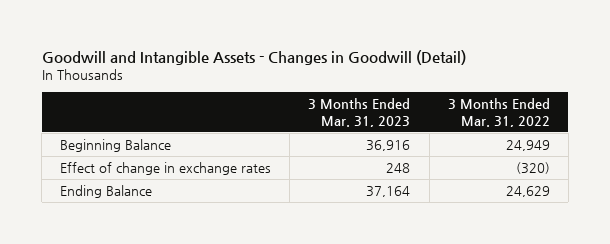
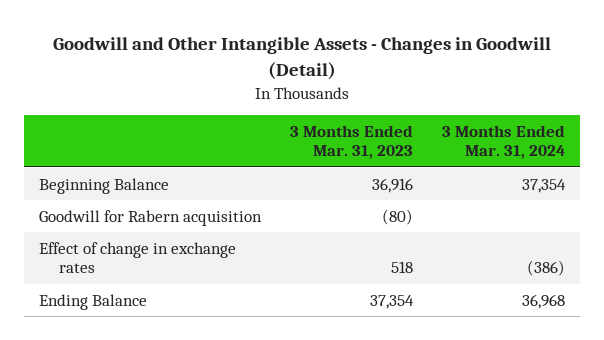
[41,49,466,65] Goodwill and Intangible Assets - Changes in Goodwill (Detail) -> [53,37,552,80] Goodwill and Other Intangible Assets - Changes in Goodwill (Detail)
[447,97,550,127] 3 Months Ended Mar. 31, 2022 -> none
none -> [442,124,566,160] 3 Months Ended Mar. 31, 2024
none -> [38,209,262,226] Goodwill for Rabern acquisition
[386,163,411,174] 248 -> [391,261,414,274] 518
[366,186,411,198] 37,164 -> [370,294,415,309] 37,354

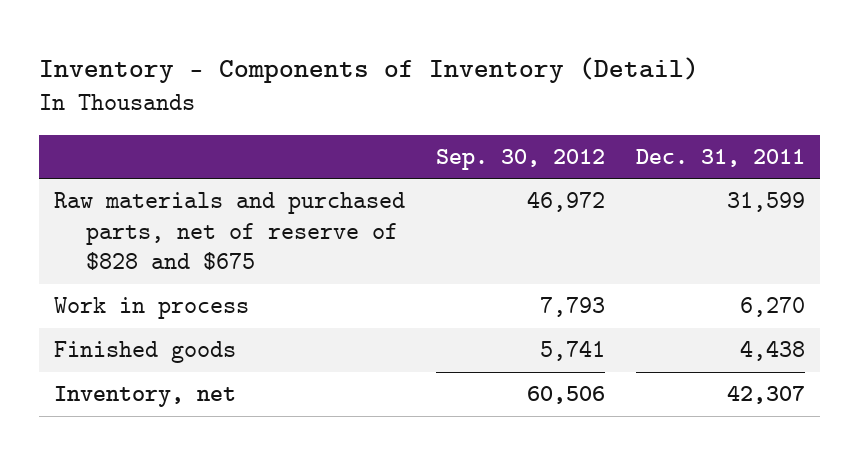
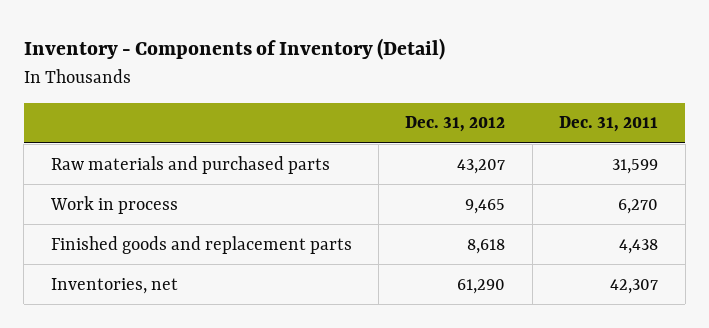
[435,148,605,170] Sep. 30, 2012 -> none
none -> [405,116,506,133] Dec. 31, 2012
[54,192,406,271] Raw materials and purchased parts, net of reserve of $828 and $675 -> [50,155,330,174] Raw materials and purchased parts
[54,341,237,364] Finished goods -> [50,235,352,254] Finished goods and replacement parts
[54,386,237,408] Inventory, net -> [50,277,178,294] Inventories, net

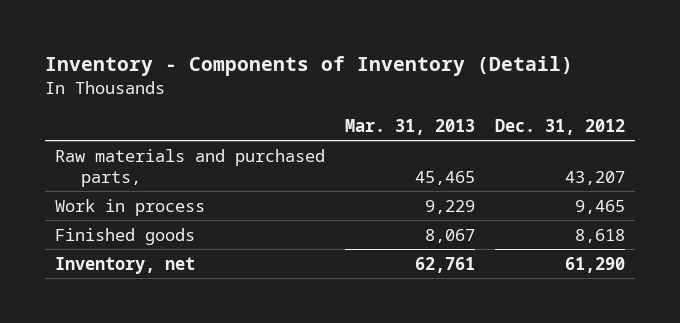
[559,116,659,133] Dec. 31, 2011 -> none
none -> [344,118,475,135] Mar. 31, 2013
[50,155,330,174] Raw materials and purchased parts -> [54,148,325,187] Raw materials and purchased parts,
[50,235,352,254] Finished goods and replacement parts -> [54,227,195,245] Finished goods
[50,277,178,294] Inventories, net -> [54,256,195,274] Inventory, net

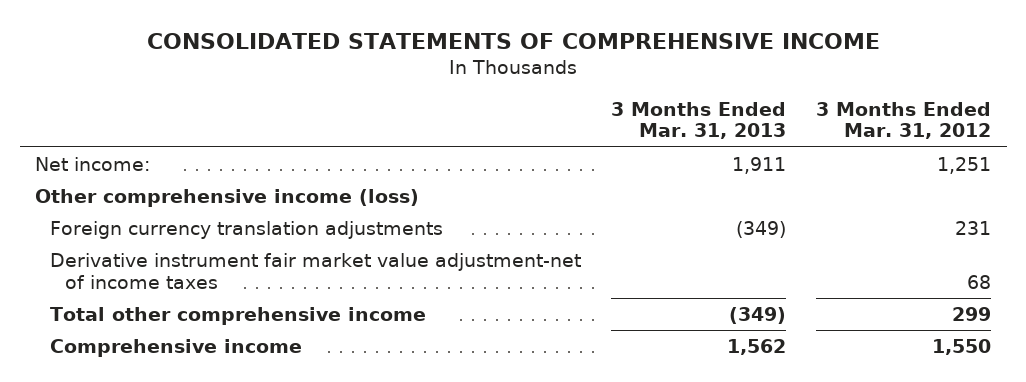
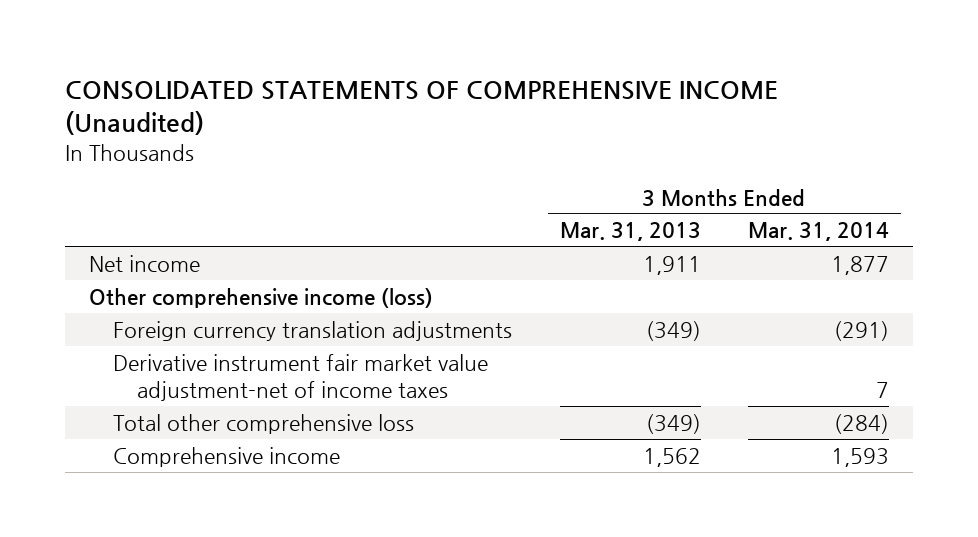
[147,32,881,49] CONSOLIDATED STATEMENTS OF COMPREHENSIVE INCOME -> [65,81,779,136] CONSOLIDATED STATEMENTS OF COMPREHENSIVE INCOME (Unaudited)
[816,101,992,140] 3 Months Ended Mar. 31, 2012 -> none
none -> [748,222,890,242] Mar. 31, 2014
[34,157,150,172] Net income: -> [88,254,200,272] Net income
[49,307,426,326] Total other comprehensive income -> [112,413,414,434] Total other comprehensive loss

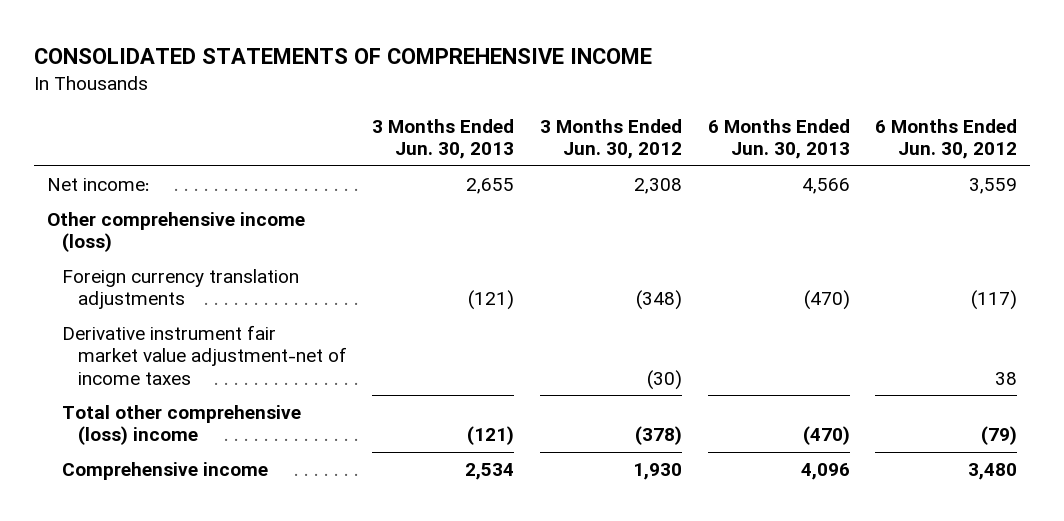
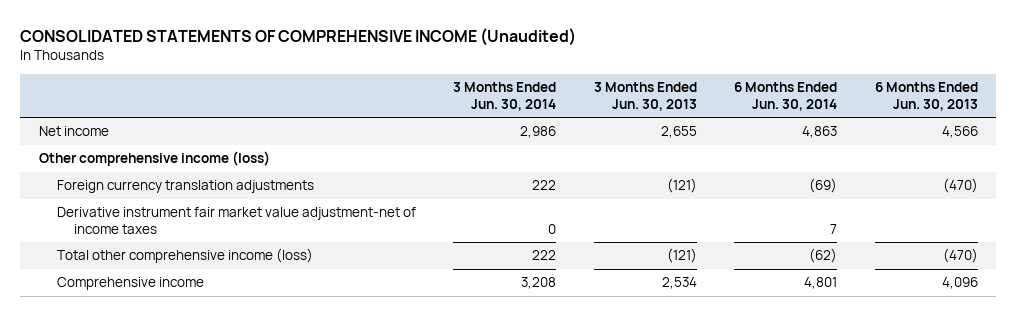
[34,48,653,65] CONSOLIDATED STATEMENTS OF COMPREHENSIVE INCOME -> [20,27,577,46] CONSOLIDATED STATEMENTS OF COMPREHENSIVE INCOME (Unaudited)
[539,119,682,160] 3 Months Ended Jun. 30, 2012 -> none
[875,119,1018,160] 6 Months Ended Jun. 30, 2012 -> none
none -> [453,82,557,111] 3 Months Ended Jun. 30, 2014
none -> [734,82,838,111] 6 Months Ended Jun. 30, 2014
[47,178,151,192] Net income: -> [39,126,110,137] Net income
[62,405,302,446] Total other comprehensive (loss) income -> [56,248,313,264] Total other comprehensive income (loss)

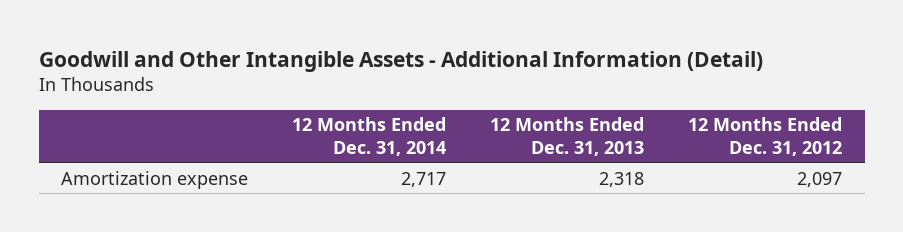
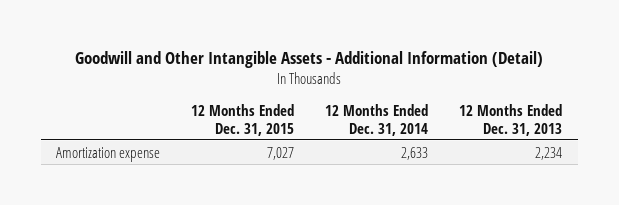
[688,117,843,156] 12 Months Ended Dec. 31, 2012 -> none
none -> [191,103,295,136] 12 Months Ended Dec. 31, 2015
[400,171,446,187] 2,717 -> [401,146,429,160] 2,633
[599,171,645,187] 2,318 -> [535,146,563,160] 2,234

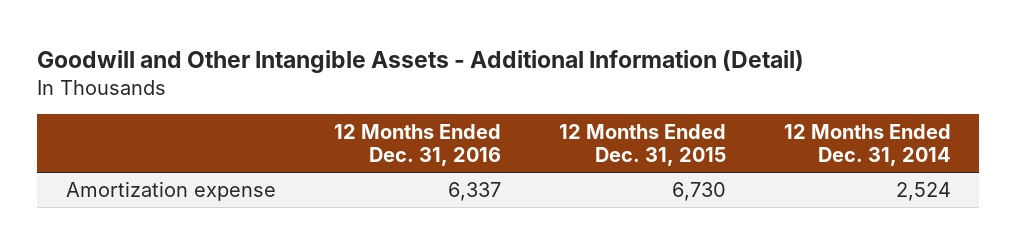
[459,103,563,136] 12 Months Ended Dec. 31, 2013 -> none
none -> [333,123,501,167] 12 Months Ended Dec. 31, 2016
[267,146,295,160] 7,027 -> [671,182,726,202] 6,730
[401,146,429,160] 2,633 -> [895,182,951,202] 2,524

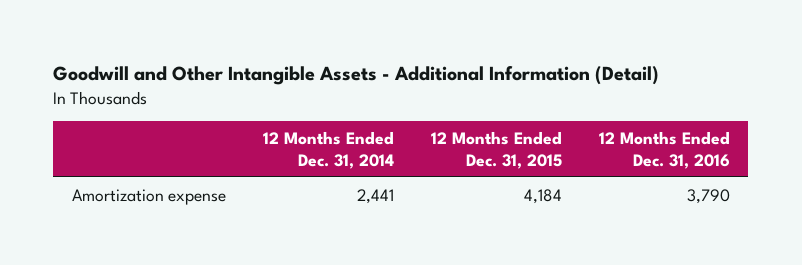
[447,182,501,202] 6,337 -> [686,188,730,204] 3,790
[671,182,726,202] 6,730 -> [523,188,562,204] 4,184
[895,182,951,202] 2,524 -> [356,188,394,204] 2,441

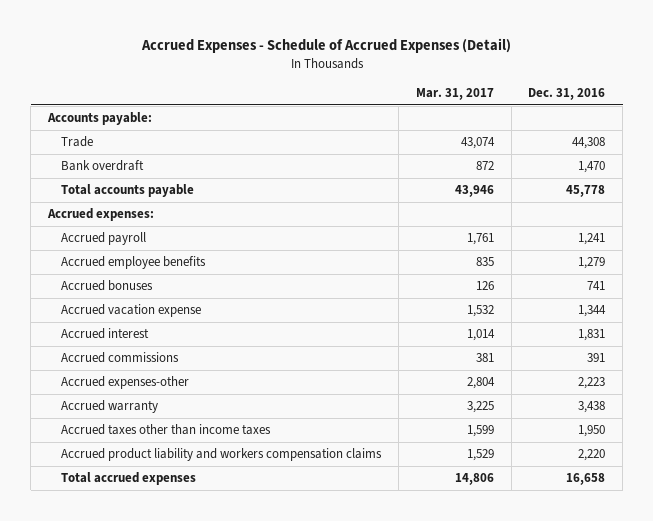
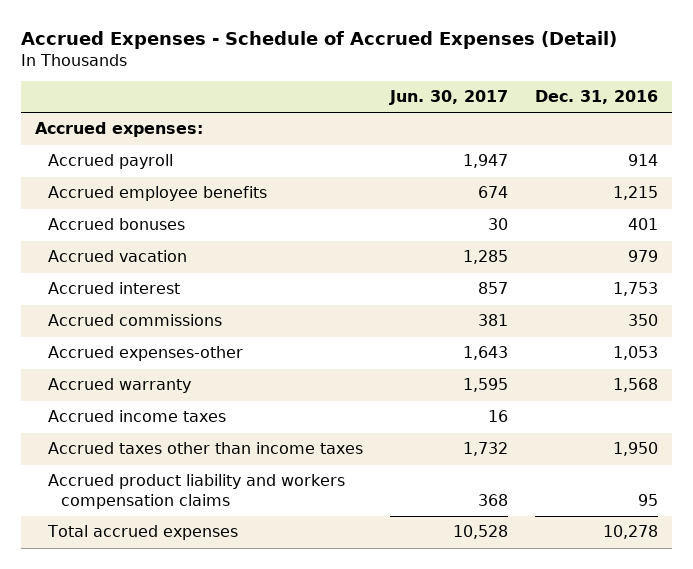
[415,87,494,100] Mar. 31, 2017 -> none
none -> [389,90,509,106] Jun. 30, 2017
[47,112,153,126] Accounts payable: -> none
[60,136,93,148] Trade -> none
[60,160,144,172] Bank overdraft -> none
[60,184,194,198] Total accounts payable -> none
[578,233,606,246] 1,241 -> [628,154,659,167] 914
[578,257,606,270] 1,279 -> [613,186,659,201] 1,215
[587,281,606,291] 741 -> [628,218,659,231] 401
[60,304,201,318] Accrued vacation expense -> [48,250,188,263] Accrued vacation
[578,305,607,318] 1,344 -> [628,250,659,263] 979
[578,329,606,342] 1,831 -> [613,282,659,297] 1,753
[587,353,606,363] 391 -> [628,314,659,327] 350
[578,377,606,390] 2,223 -> [613,346,659,361] 1,053
[578,401,606,414] 3,438 -> [613,378,659,393] 1,568
none -> [48,410,227,423] Accrued income taxes
[578,449,606,462] 2,220 -> [638,494,659,507] 95
[566,473,606,486] 16,658 -> [603,525,659,540] 10,278

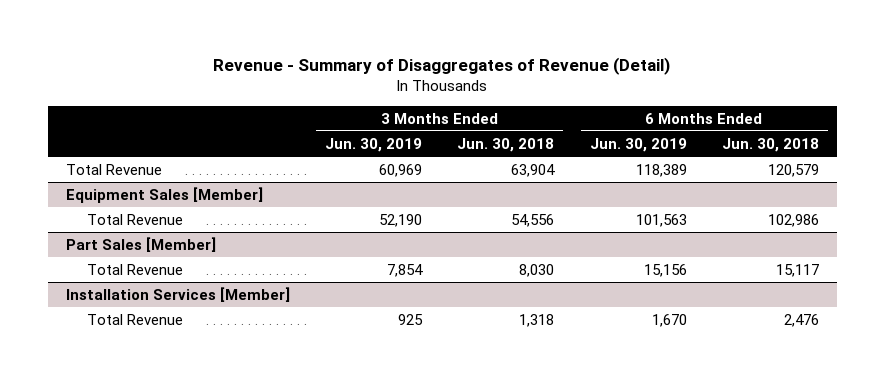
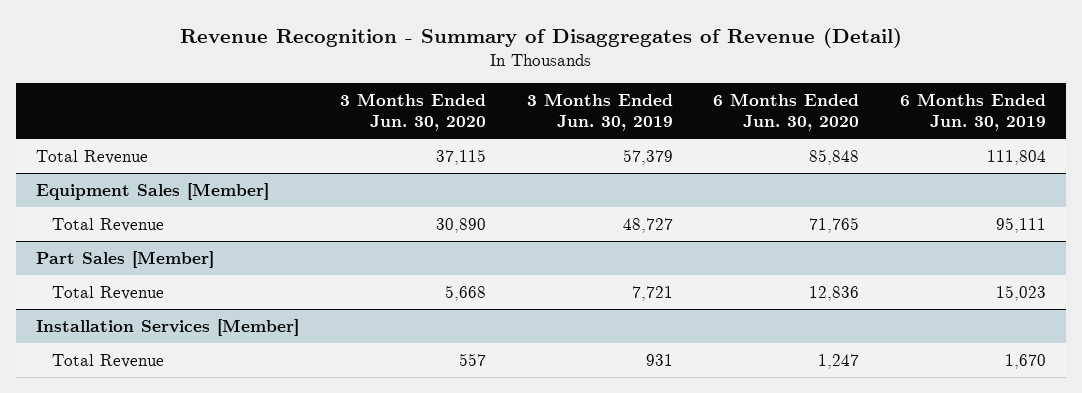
[213,56,671,75] Revenue - Summary of Disaggregates of Revenue (Detail) -> [180,27,903,48] Revenue Recognition - Summary of Disaggregates of Revenue (Detail)
[457,137,555,152] Jun. 30, 2018 -> none
[721,137,819,152] Jun. 30, 2018 -> none
none -> [339,92,486,132] 3 Months Ended Jun. 30, 2020
none -> [713,92,860,132] 6 Months Ended Jun. 30, 2020
[378,163,422,177] 60,969 -> [622,148,673,165] 57,379
[635,163,687,177] 118,389 -> [986,149,1046,165] 111,804
[378,213,422,227] 52,190 -> [622,217,673,233] 48,727
[635,213,687,227] 101,563 -> [995,216,1046,233] 95,111
[386,263,423,277] 7,854 -> [631,285,673,301] 7,721
[643,263,687,277] 15,156 -> [995,284,1046,301] 15,023
[397,313,423,325] 925 -> [645,353,673,366] 931

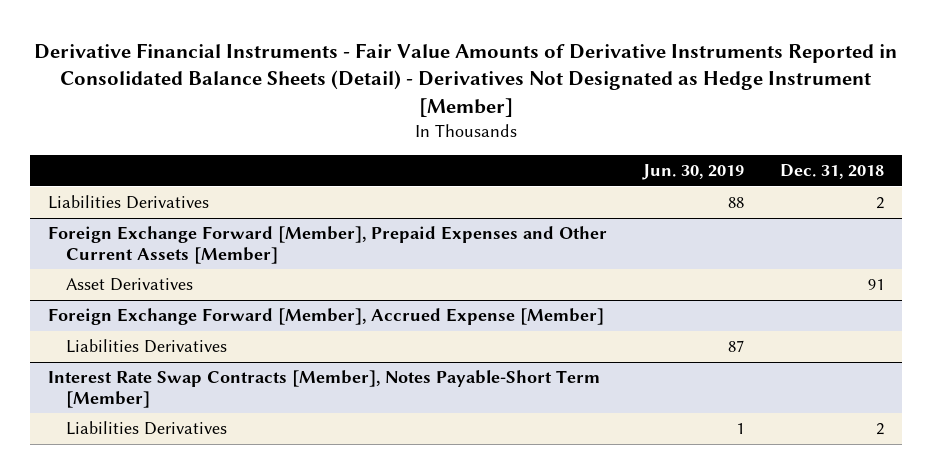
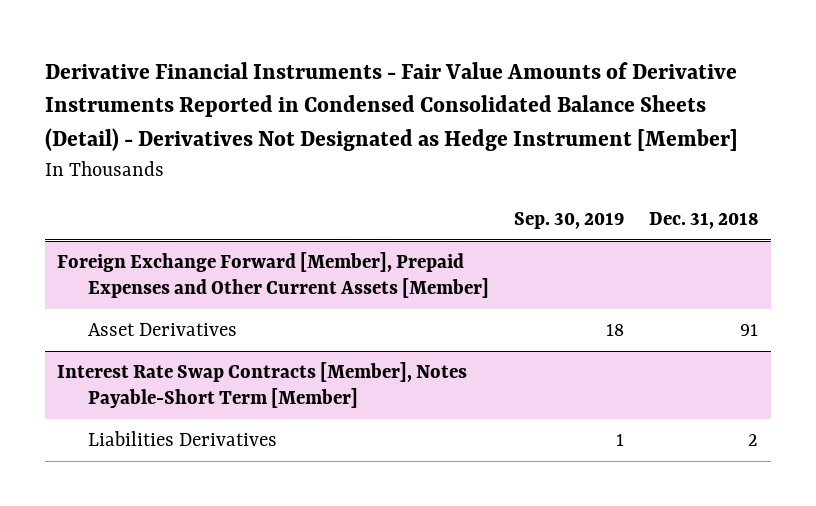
[34,42,898,118] Derivative Financial Instruments - Fair Value Amounts of Derivative Instruments Reported in Consolidated Balance Sheets (Detail) - Derivatives Not Designated as Hedge Instrument [Member] -> [44,61,738,152] Derivative Financial Instruments - Fair Value Amounts of Derivative Instruments Reported in Condensed Consolidated Balance Sheets (Detail) - Derivatives Not Designated as Hedge Instrument [Member]
[642,163,745,180] Jun. 30, 2019 -> none
none -> [514,212,625,230] Sep. 30, 2019
[48,195,210,210] Liabilities Derivatives -> none
[48,308,605,326] Foreign Exchange Forward [Member], Accrued Expense [Member] -> none
[66,339,228,354] Liabilities Derivatives -> none

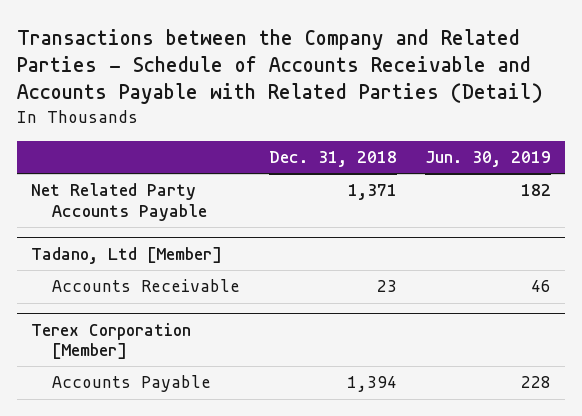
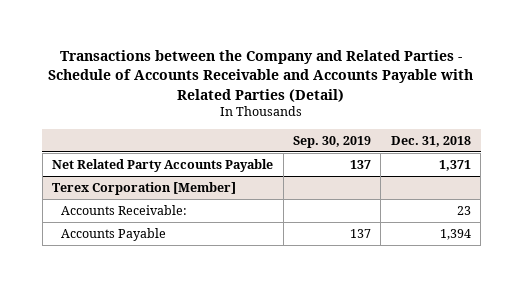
[425,151,552,168] Jun. 30, 2019 -> none
none -> [292,135,371,148] Sep. 30, 2019
[31,246,223,264] Tadano, Ltd [Member] -> none
[52,279,241,293] Accounts Receivable -> none
none -> [60,204,187,215] Accounts Receivable:

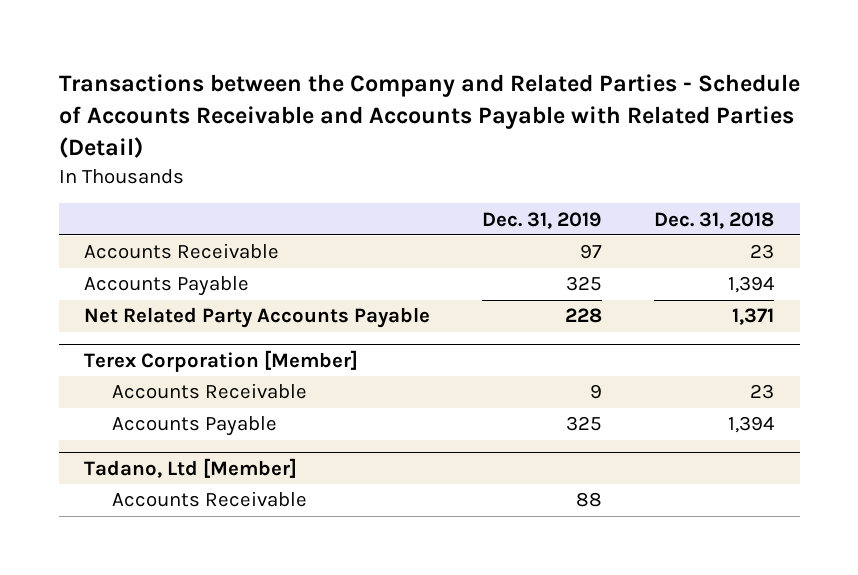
[292,135,371,148] Sep. 30, 2019 -> none
none -> [482,211,603,229] Dec. 31, 2019
none -> [84,243,280,260] Accounts Receivable
none -> [84,276,250,297] Accounts Payable
[60,204,187,215] Accounts Receivable: -> [111,383,307,400] Accounts Receivable
none -> [84,457,298,478] Tadano, Ltd [Member]
none -> [111,491,307,508] Accounts Receivable

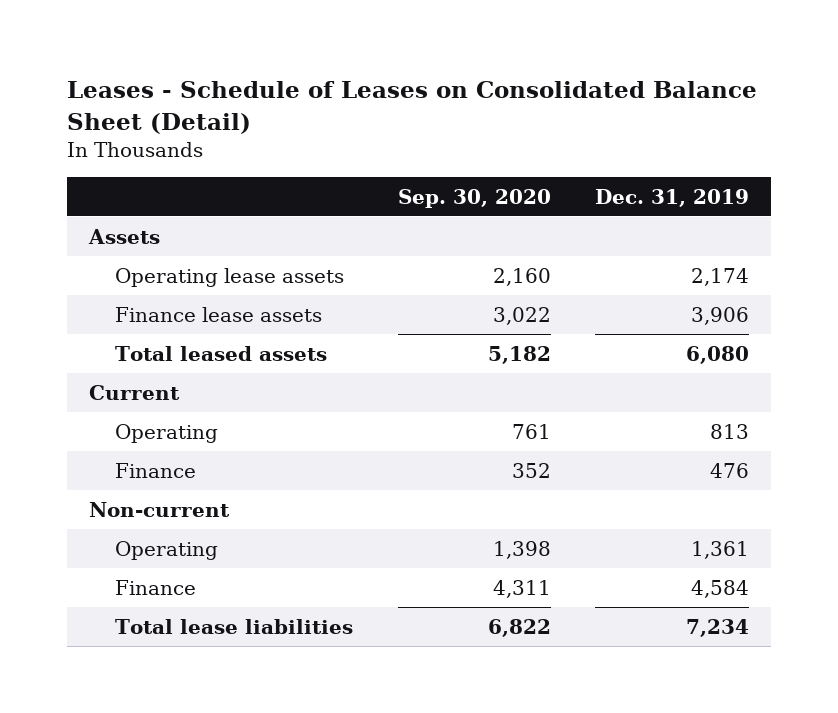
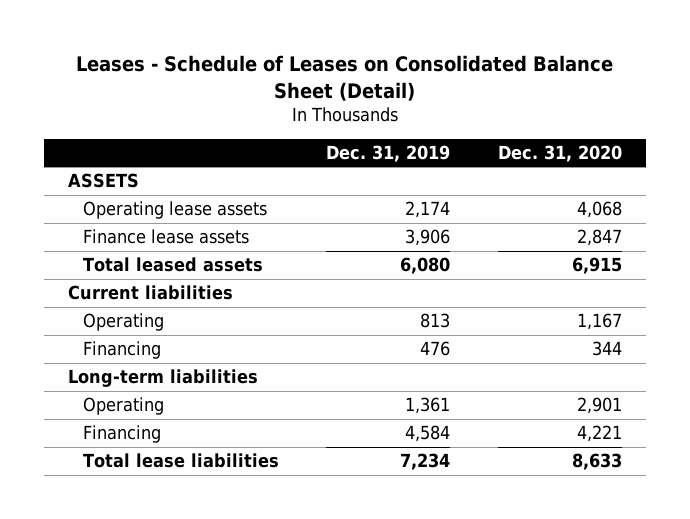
[397,188,551,208] Sep. 30, 2020 -> none
none -> [497,144,622,162] Dec. 31, 2020
[88,228,161,244] Assets -> [68,173,140,189] ASSETS
[89,384,181,400] Current -> [68,285,234,301] Current liabilities
[115,462,197,478] Finance -> [82,341,161,360] Financing
[89,501,231,517] Non-current -> [68,369,259,388] Long-term liabilities
[115,579,197,595] Finance -> [82,425,161,444] Financing

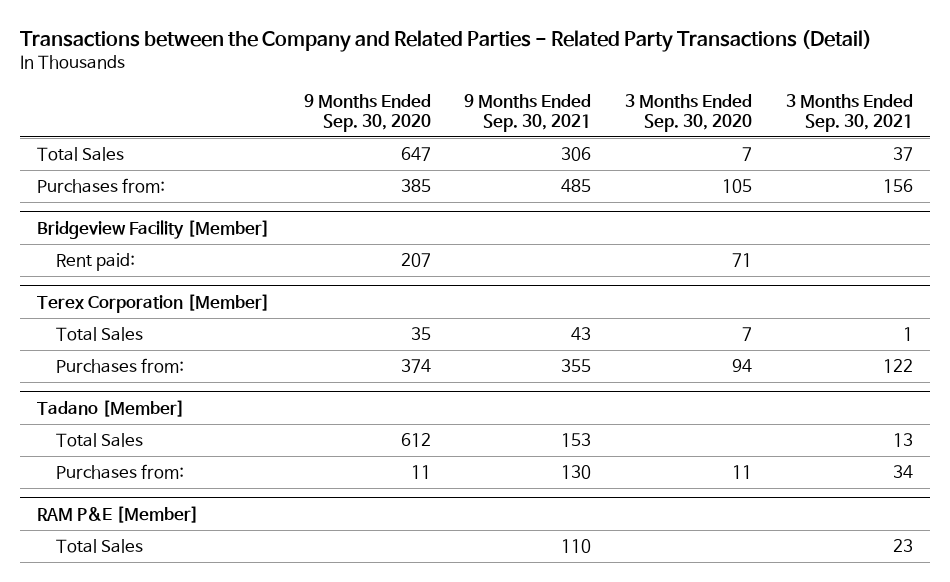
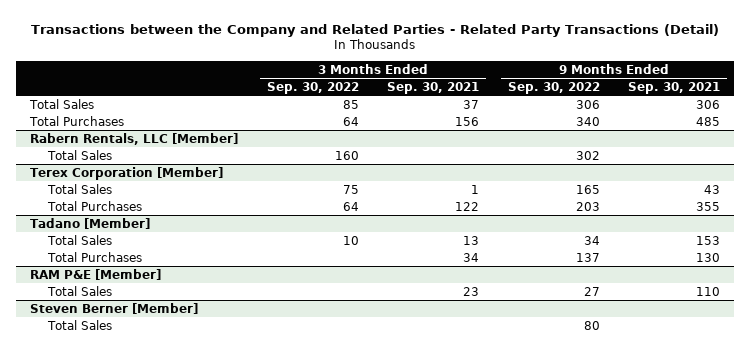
[303,94,431,132] 9 Months Ended Sep. 30, 2020 -> none
[625,94,753,132] 3 Months Ended Sep. 30, 2020 -> none
none -> [266,81,359,94] Sep. 30, 2022
none -> [507,81,600,94] Sep. 30, 2022
[36,219,270,239] Bridgeview Facility [Member] -> none
[55,252,135,271] Rent paid: -> none
[36,177,165,193] Purchases from: -> [29,115,125,126] Total Purchases
none -> [30,132,239,145] Rabern Rentals, LLC [Member]
none -> [46,149,112,160] Total Sales
[55,357,184,373] Purchases from: -> [46,200,142,211] Total Purchases
[55,463,184,479] Purchases from: -> [46,251,142,262] Total Purchases
none -> [30,302,199,314] Steven Berner [Member]
none -> [46,319,112,330] Total Sales

